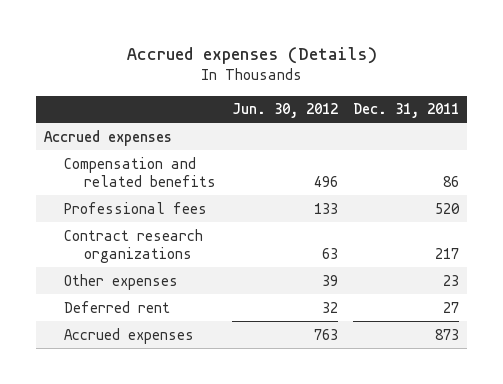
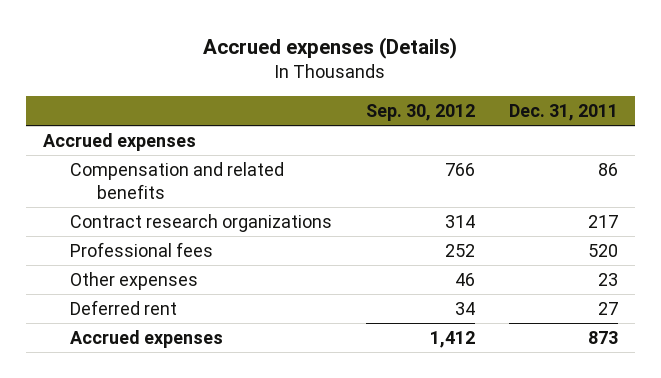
[231,103,338,119] Jun. 30, 2012 -> none
none -> [365,103,475,121] Sep. 30, 2012
[64,201,208,214] Professional fees -> [69,242,213,258] Professional fees

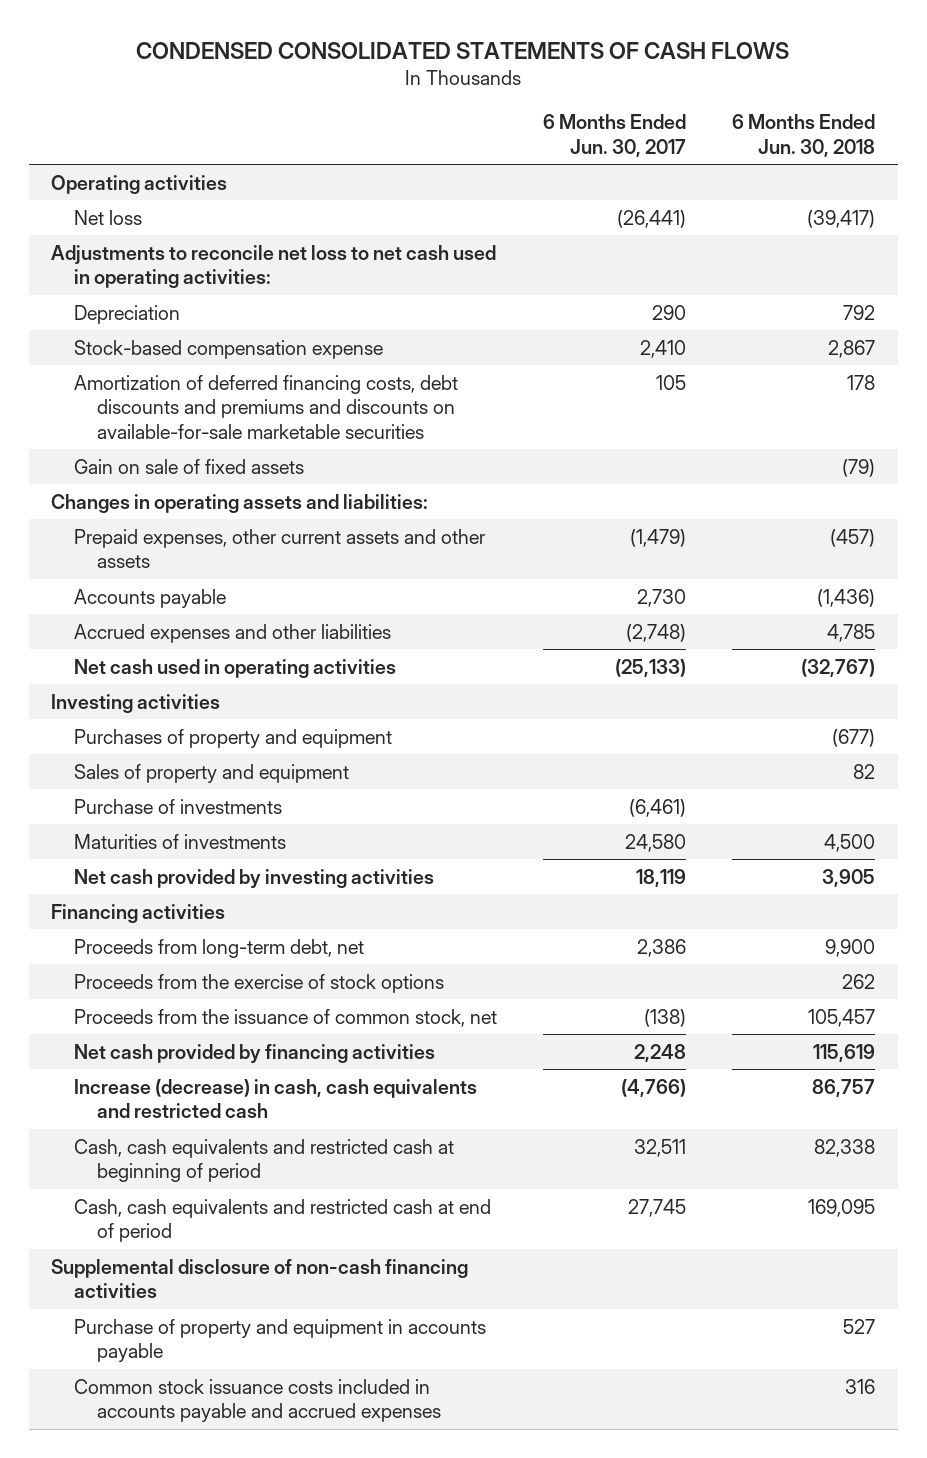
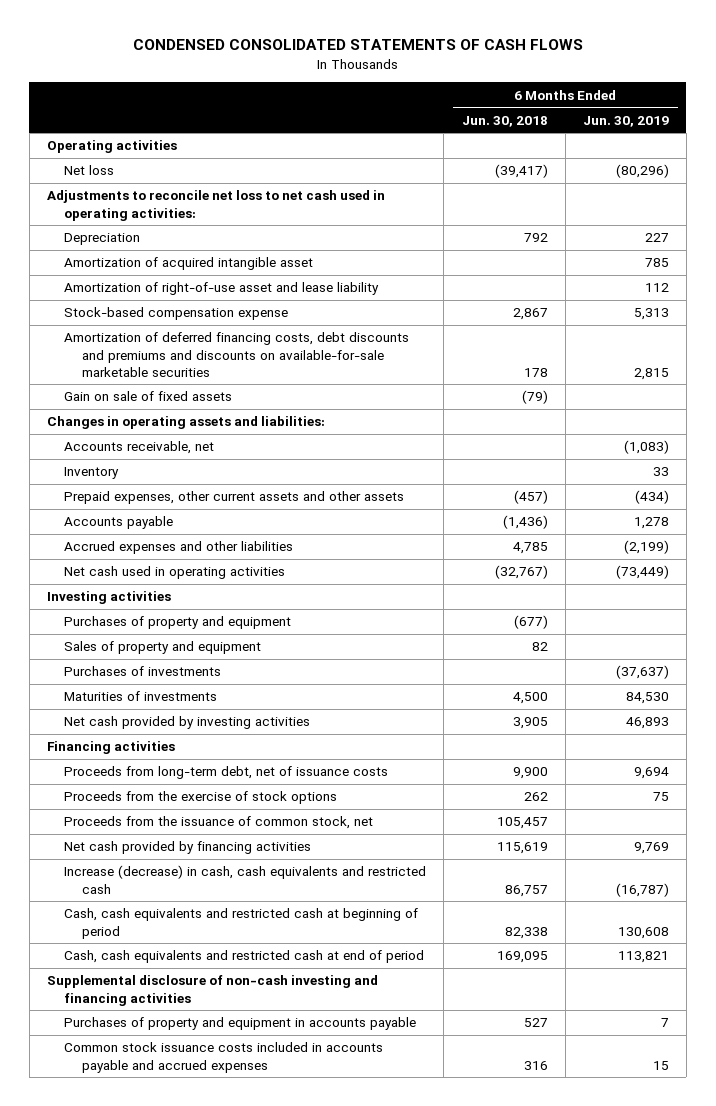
[543,114,687,157] 6 Months Ended Jun. 30, 2017 -> none
none -> [582,115,669,127] Jun. 30, 2019
none -> [64,257,314,271] Amortization of acquired intangible asset
none -> [64,282,380,296] Amortization of right-of-use asset and lease liability
none -> [64,441,215,455] Accounts receivable, net
none -> [64,467,120,480] Inventory
[74,798,283,814] Purchase of investments -> [64,666,222,677] Purchases of investments
[74,938,365,958] Proceeds from long-term debt, net -> [64,766,389,780] Proceeds from long-term debt, net of issuance costs
[51,1258,469,1299] Supplemental disclosure of non-cash financing activities -> [46,975,378,1006] Supplemental disclosure of non-cash investing and financing activities
[74,1318,487,1363] Purchase of property and equipment in accounts payable -> [64,1017,417,1031] Purchases of property and equipment in accounts payable

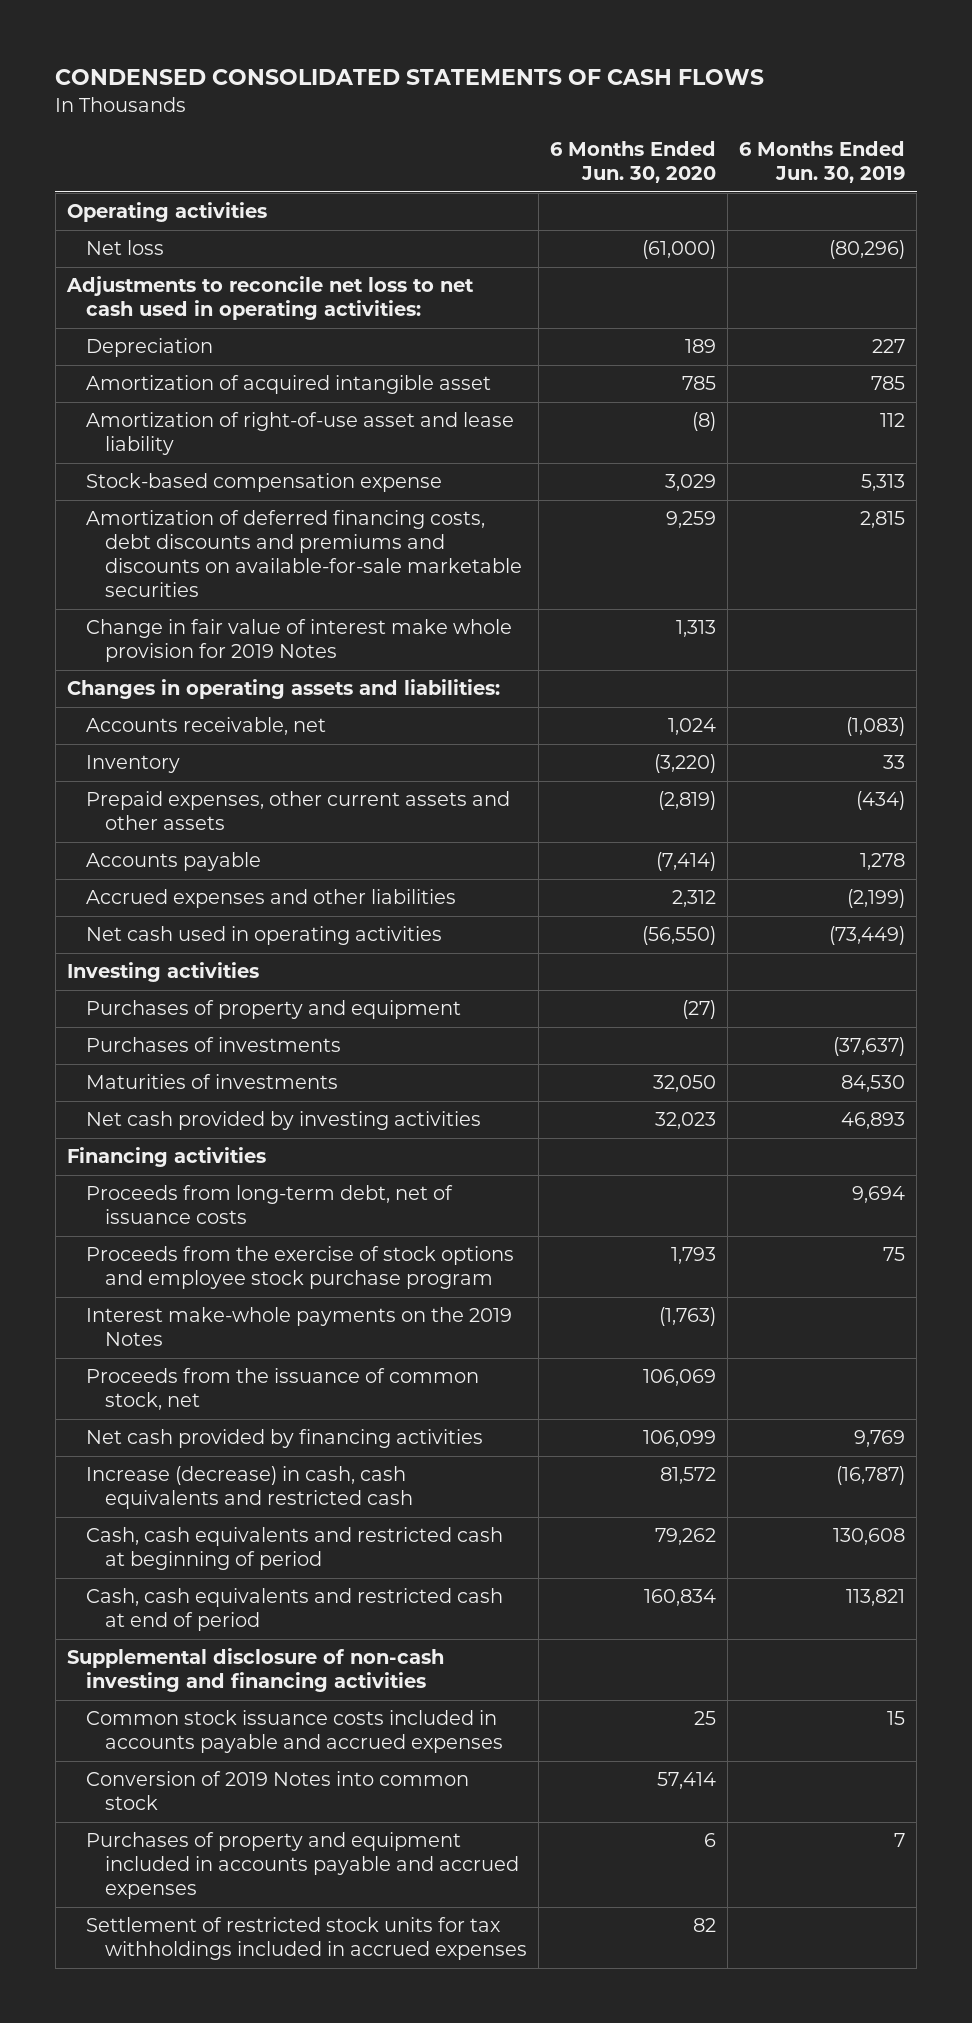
[461,115,548,127] Jun. 30, 2018 -> none
none -> [550,140,717,183] 6 Months Ended Jun. 30, 2020
[64,391,233,402] Gain on sale of fixed assets -> none
none -> [86,619,513,663] Change in fair value of interest make whole provision for 2019 Notes
[64,641,262,655] Sales of property and equipment -> none
[64,791,338,805] Proceeds from the exercise of stock options -> [86,1246,515,1290] Proceeds from the exercise of stock options and employee stock purchase program
none -> [86,1307,513,1347] Interest make-whole payments on the 2019 Notes
[64,1017,417,1031] Purchases of property and equipment in accounts payable -> none
none -> [86,1771,470,1811] Conversion of 2019 Notes into common stock
none -> [86,1832,520,1900] Purchases of property and equipment included in accounts payable and accrued expenses
none -> [86,1917,528,1961] Settlement of restricted stock units for tax withholdings included in accrued expenses

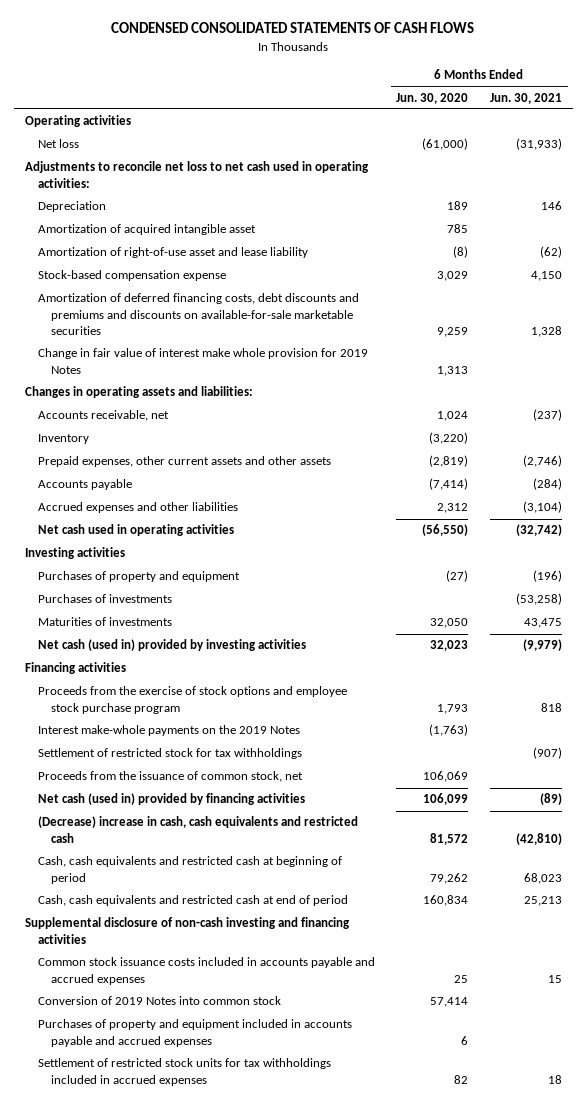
[739,140,906,183] 6 Months Ended Jun. 30, 2019 -> none
none -> [490,92,563,104] Jun. 30, 2021
[86,1111,482,1131] Net cash provided by investing activities -> [37,639,306,652] Net cash (used in) provided by investing activities
[86,1185,454,1225] Proceeds from long-term debt, net of issuance costs -> none
none -> [37,748,302,760] Settlement of restricted stock for tax withholdings
[86,1429,484,1449] Net cash provided by financing activities -> [37,793,305,806] Net cash (used in) provided by financing activities
[86,1466,414,1510] Increase (decrease) in cash, cash equivalents and restricted cash -> [37,816,358,843] (Decrease) increase in cash, cash equivalents and restricted cash

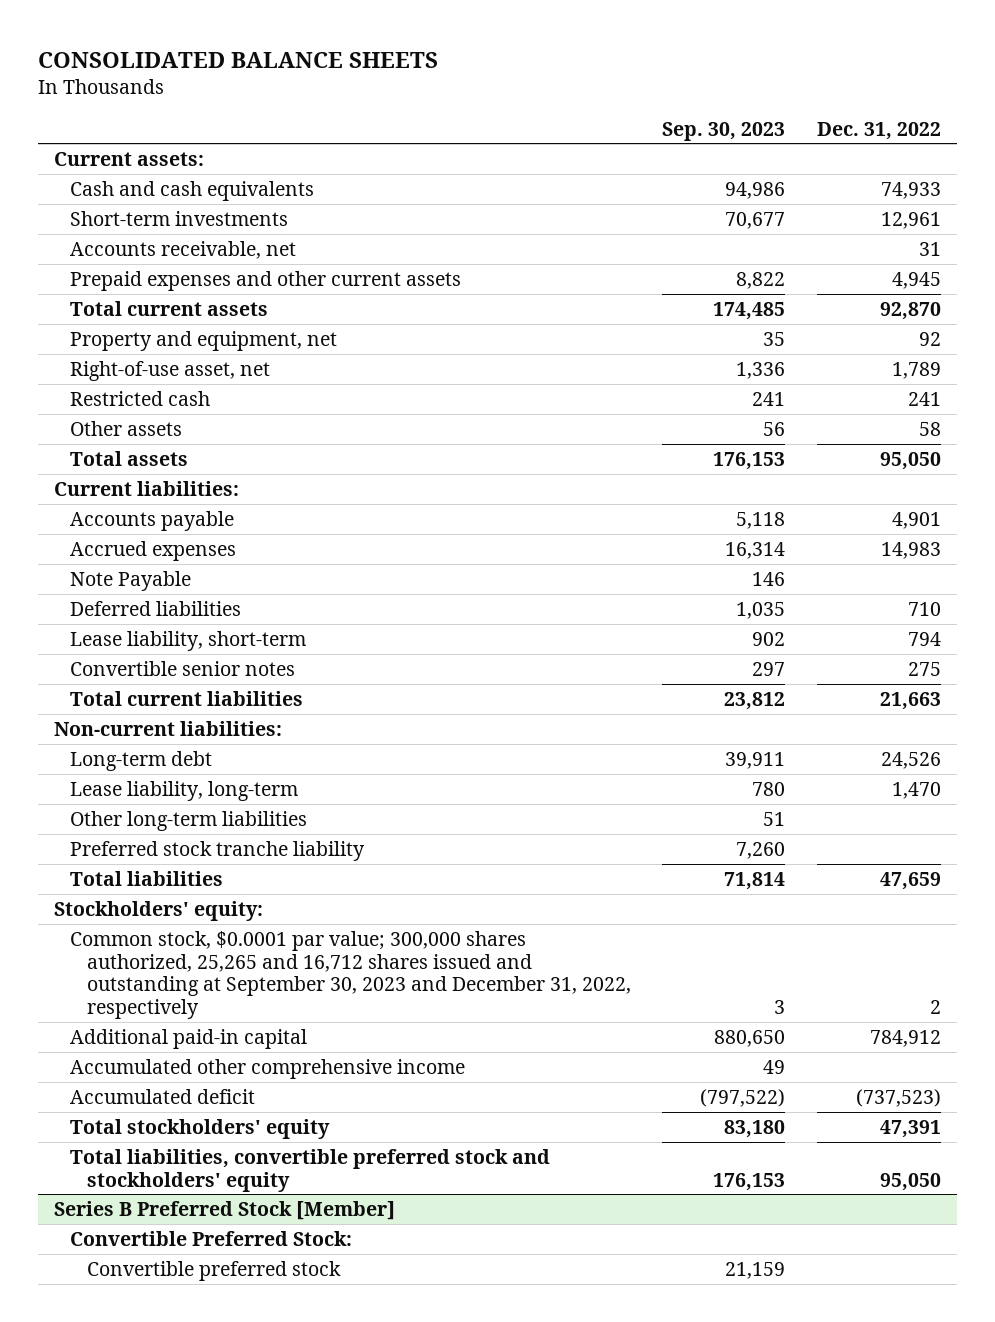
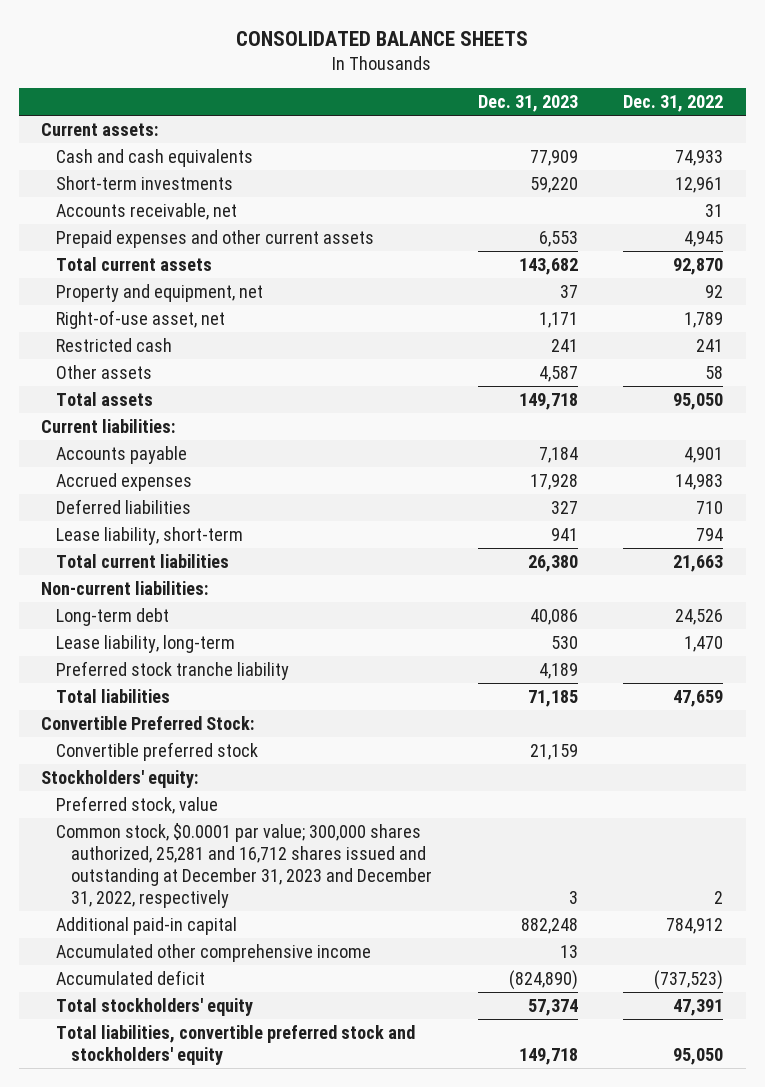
[662,121,786,141] Sep. 30, 2023 -> none
none -> [477,94,578,112] Dec. 31, 2023
[70,570,192,591] Note Payable -> none
[70,660,296,676] Convertible senior notes -> none
[70,810,308,831] Other long-term liabilities -> none
none -> [41,715,255,730] Convertible Preferred Stock:
none -> [56,741,259,761] Convertible preferred stock
none -> [56,795,219,814] Preferred stock, value
[70,930,631,1020] Common stock, $0.0001 par value; 300,000 shares authorized, 25,265 and 16,712 shares issued and outstanding at September 30, 2023 and December 31, 2022, respectively -> [56,822,433,908] Common stock, $0.0001 par value; 300,000 shares authorized, 25,281 and 16,712 shares issued and outstanding at December 31, 2023 and December 31, 2022, respectively
[53,1200,395,1220] Series B Preferred Stock [Member] -> none
[70,1230,353,1246] Convertible Preferred Stock: -> none
[86,1260,341,1281] Convertible preferred stock -> none

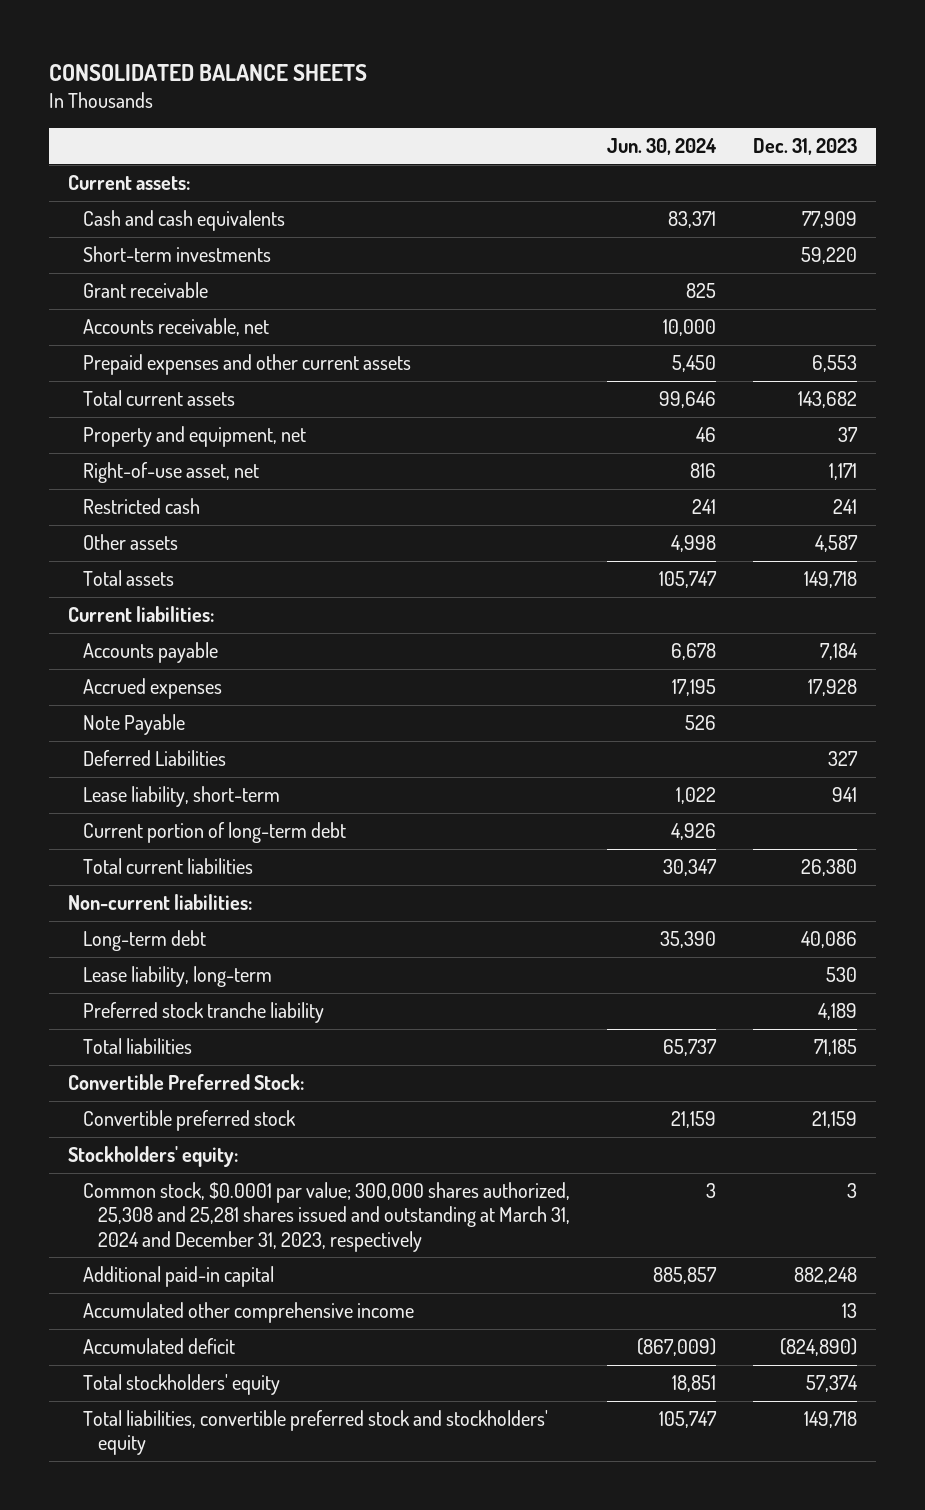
[623,94,724,112] Dec. 31, 2022 -> none
none -> [607,138,718,156] Jun. 30, 2024
none -> [83,282,209,299] Grant receivable
none -> [83,714,186,736] Note Payable
[56,498,192,514] Deferred liabilities -> [83,750,227,767] Deferred Liabilities
none -> [83,822,347,844] Current portion of long-term debt
[56,795,219,814] Preferred stock, value -> none
[56,822,433,908] Common stock, $0.0001 par value; 300,000 shares authorized, 25,281 and 16,712 shares issued and outstanding at December 31, 2023 and December 31, 2022, respectively -> [83,1182,571,1252] Common stock, $0.0001 par value; 300,000 shares authorized, 25,308 and 25,281 shares issued and outstanding at March 31, 2024 and December 31, 2023, respectively

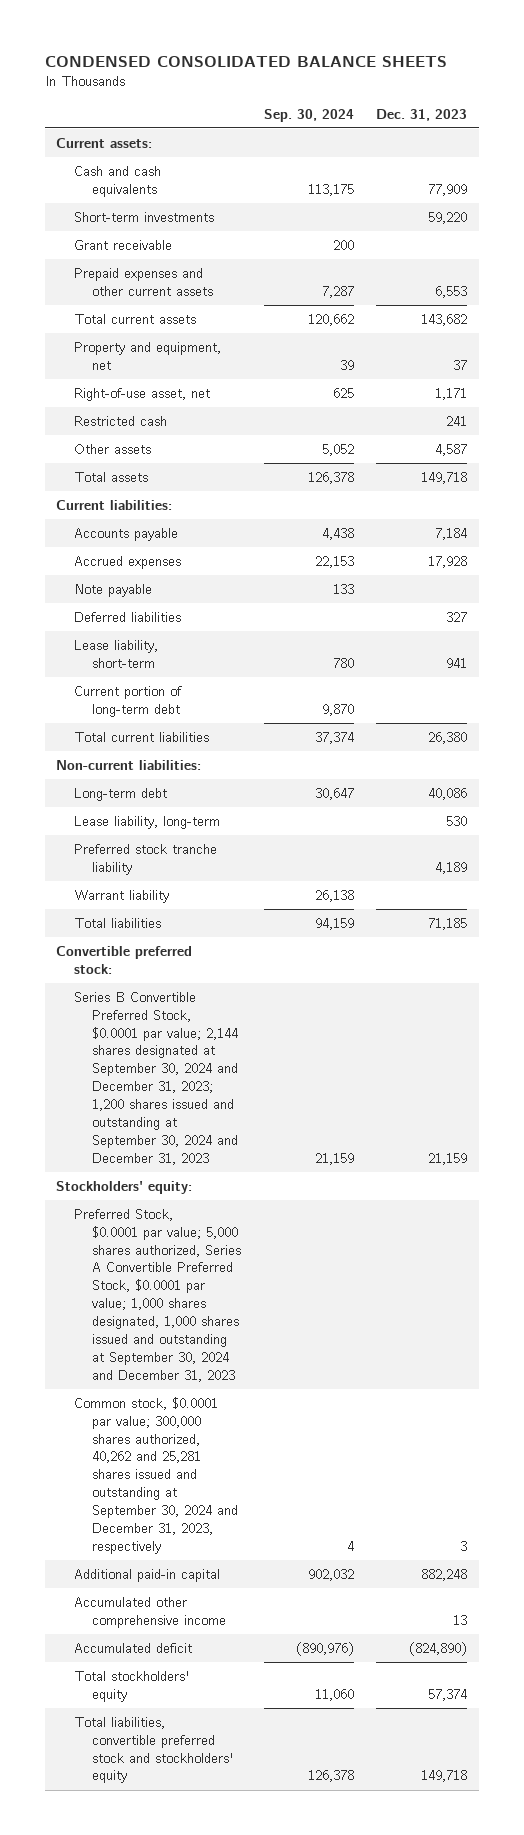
[49,63,368,81] CONSOLIDATED BALANCE SHEETS -> [44,55,447,67] CONDENSED CONSOLIDATED BALANCE SHEETS
[607,138,718,156] Jun. 30, 2024 -> none
none -> [263,108,354,122] Sep. 30, 2024
[83,318,270,337] Accounts receivable, net -> none
[83,714,186,736] Note Payable -> [74,583,153,597] Note payable
[83,750,227,767] Deferred Liabilities -> [74,611,182,622] Deferred liabilities
none -> [74,889,170,903] Warrant liability
[67,1074,304,1091] Convertible Preferred Stock: -> [56,945,193,974] Convertible preferred stock:
[83,1110,297,1132] Convertible preferred stock -> [74,991,239,1165] Series B Convertible Preferred Stock, $0.0001 par value; 2,144 shares designated at September 30, 2024 and December 31, 2023; 1,200 shares issued and outstanding at September 30, 2024 and December 31, 2023
none -> [74,1208,242,1382] Preferred Stock, $0.0001 par value; 5,000 shares authorized, Series A Convertible Preferred Stock, $0.0001 par value; 1,000 shares designated, 1,000 shares issued and outstanding at September 30, 2024 and December 31, 2023
[83,1182,571,1252] Common stock, $0.0001 par value; 300,000 shares authorized, 25,308 and 25,281 shares issued and outstanding at March 31, 2024 and December 31, 2023, respectively -> [74,1396,239,1554] Common stock, $0.0001 par value; 300,000 shares authorized, 40,262 and 25,281 shares issued and outstanding at September 30, 2024 and December 31, 2023, respectively

